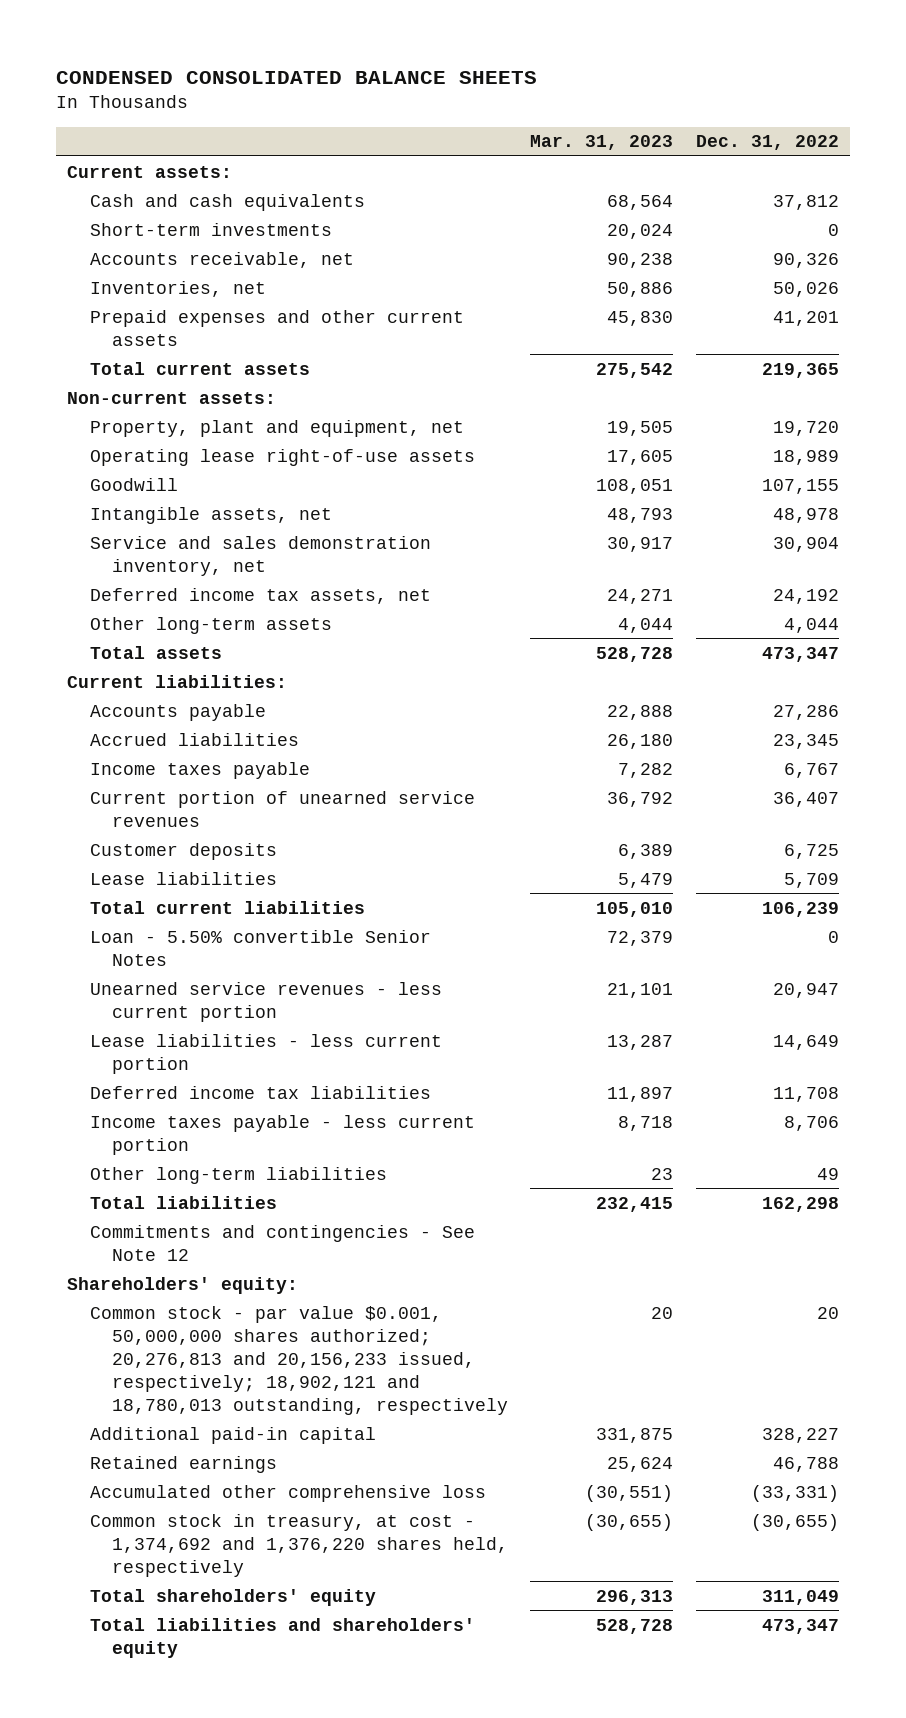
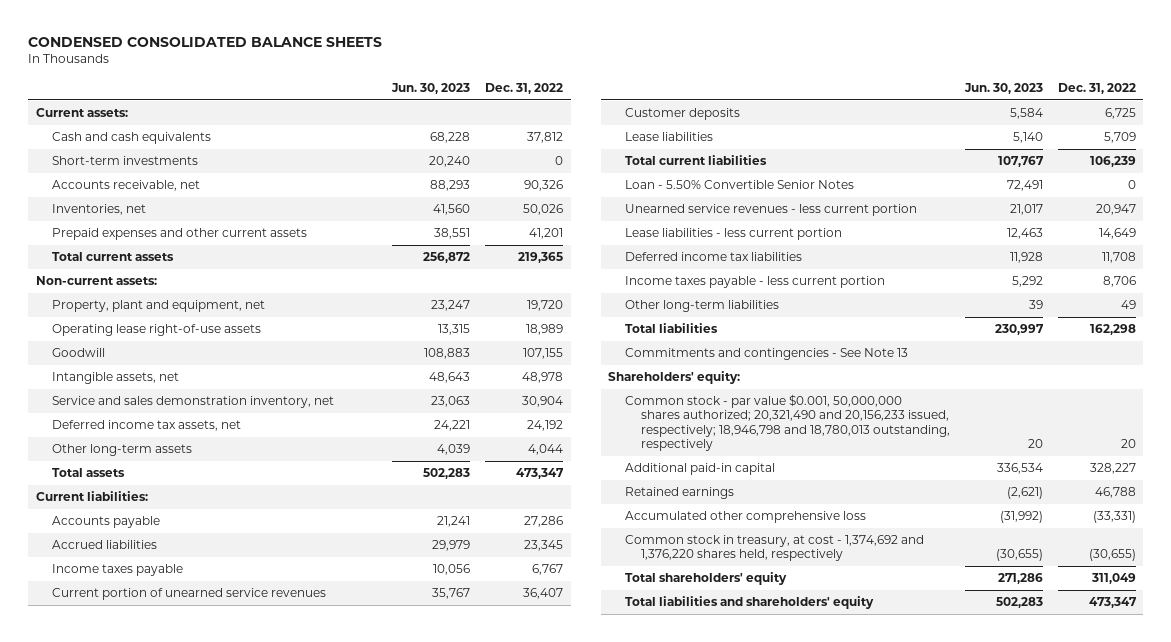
[530,135,674,151] Mar. 31, 2023 -> none
none -> [391,82,471,94] Jun. 30, 2023
[89,929,431,966] Loan - 5.50% convertible Senior Notes -> [624,180,854,190] Loan - 5.50% Convertible Senior Notes
[89,1224,475,1261] Commitments and contingencies - See Note 12 -> [624,348,908,361] Commitments and contingencies - See Note 13
[89,1305,509,1415] Common stock - par value $0.001, 50,000,000 shares authorized; 20,276,813 and 20,156,233 issued, respectively; 18,902,121 and 18,780,013 outstanding, respectively -> [624,394,951,451] Common stock - par value $0.001, 50,000,000 shares authorized; 20,321,490 and 20,156,233 issued, respectively; 18,946,798 and 18,780,013 outstanding, respectively

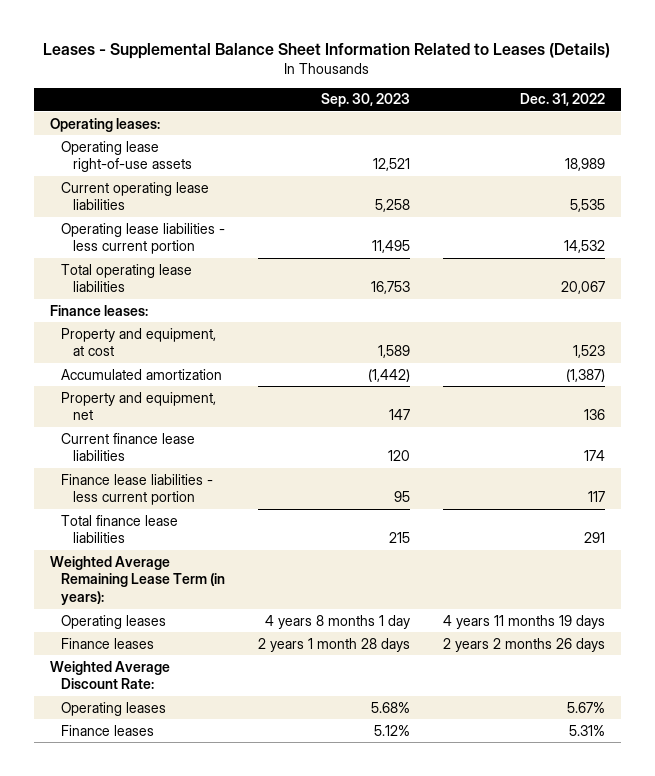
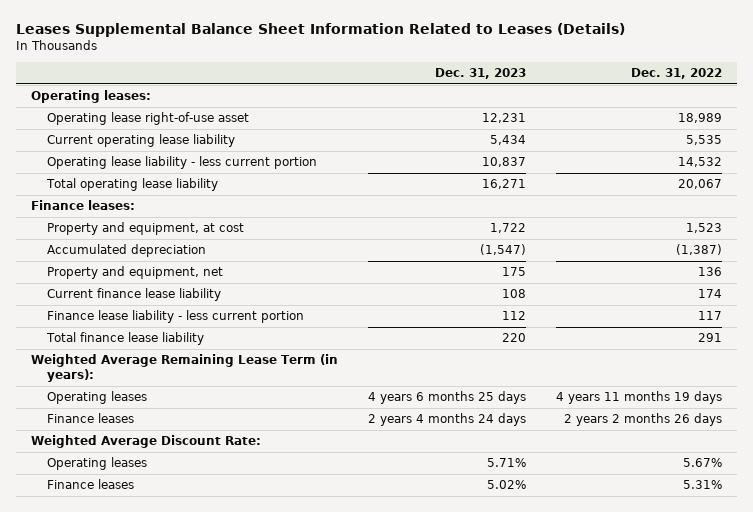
[43,43,611,60] Leases - Supplemental Balance Sheet Information Related to Leases (Details) -> [15,23,625,38] Leases Supplemental Balance Sheet Information Related to Leases (Details)
[321,93,411,108] Sep. 30, 2023 -> none
none -> [434,68,526,80] Dec. 31, 2023
[61,140,192,173] Operating lease right-of-use assets -> [46,112,249,126] Operating lease right-of-use asset
[61,181,210,211] Current operating lease liabilities -> [46,134,235,148] Current operating lease liability
[61,222,226,255] Operating lease liabilities - less current portion -> [46,156,317,170] Operating lease liability - less current portion
[61,263,193,293] Total operating lease liabilities -> [45,178,218,192] Total operating lease liability
[61,368,223,380] Accumulated amortization -> [46,244,206,258] Accumulated depreciation
[61,432,196,462] Current finance lease liabilities -> [46,288,221,302] Current finance lease liability
[61,473,214,506] Finance lease liabilities - less current portion -> [46,310,304,324] Finance lease liability - less current portion
[61,514,179,544] Total finance lease liabilities -> [45,332,204,346] Total finance lease liability

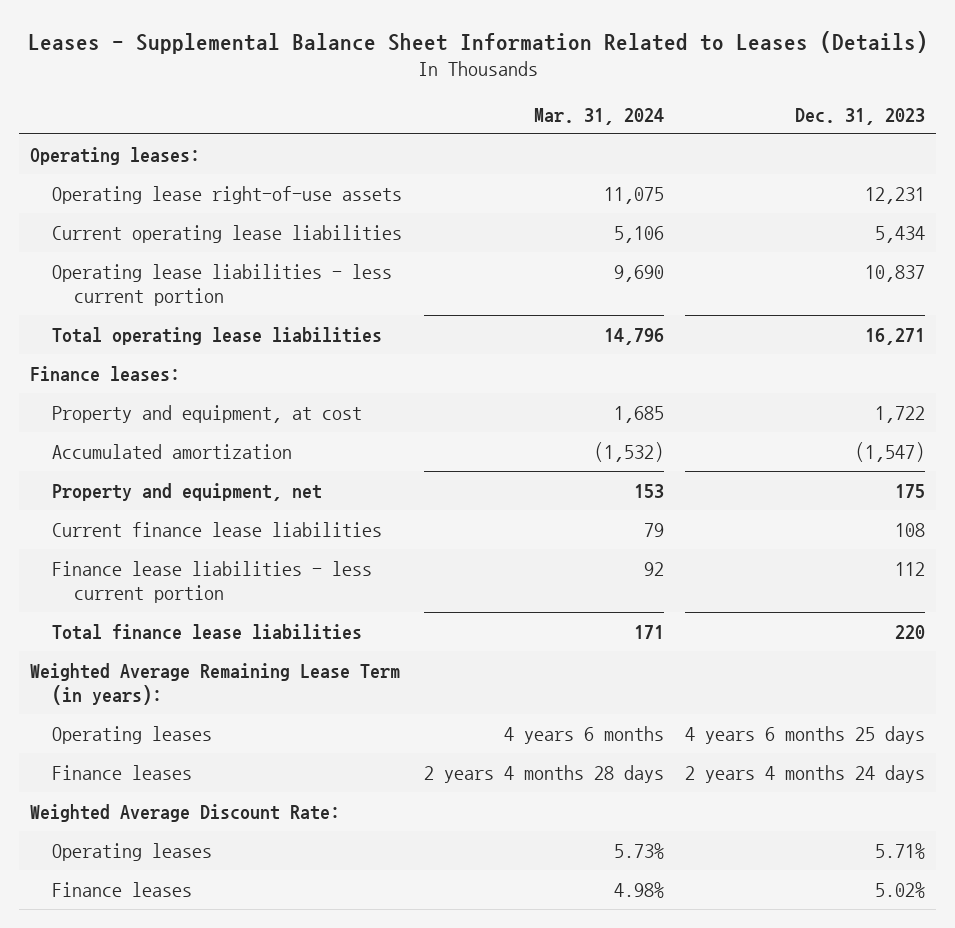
[15,23,625,38] Leases Supplemental Balance Sheet Information Related to Leases (Details) -> [27,31,928,55] Leases - Supplemental Balance Sheet Information Related to Leases (Details)
[631,68,723,80] Dec. 31, 2022 -> none
none -> [533,107,664,125] Mar. 31, 2024
[46,112,249,126] Operating lease right-of-use asset -> [51,185,402,204] Operating lease right-of-use assets
[46,134,235,148] Current operating lease liability -> [51,224,402,243] Current operating lease liabilities
[46,156,317,170] Operating lease liability - less current portion -> [51,263,392,306] Operating lease liabilities - less current portion
[45,178,218,192] Total operating lease liability -> [51,326,382,345] Total operating lease liabilities
[46,244,206,258] Accumulated depreciation -> [51,443,292,459] Accumulated amortization
[46,288,221,302] Current finance lease liability -> [51,521,382,537] Current finance lease liabilities
[46,310,304,324] Finance lease liability - less current portion -> [51,560,372,603] Finance lease liabilities - less current portion
[45,332,204,346] Total finance lease liability -> [51,623,362,640] Total finance lease liabilities

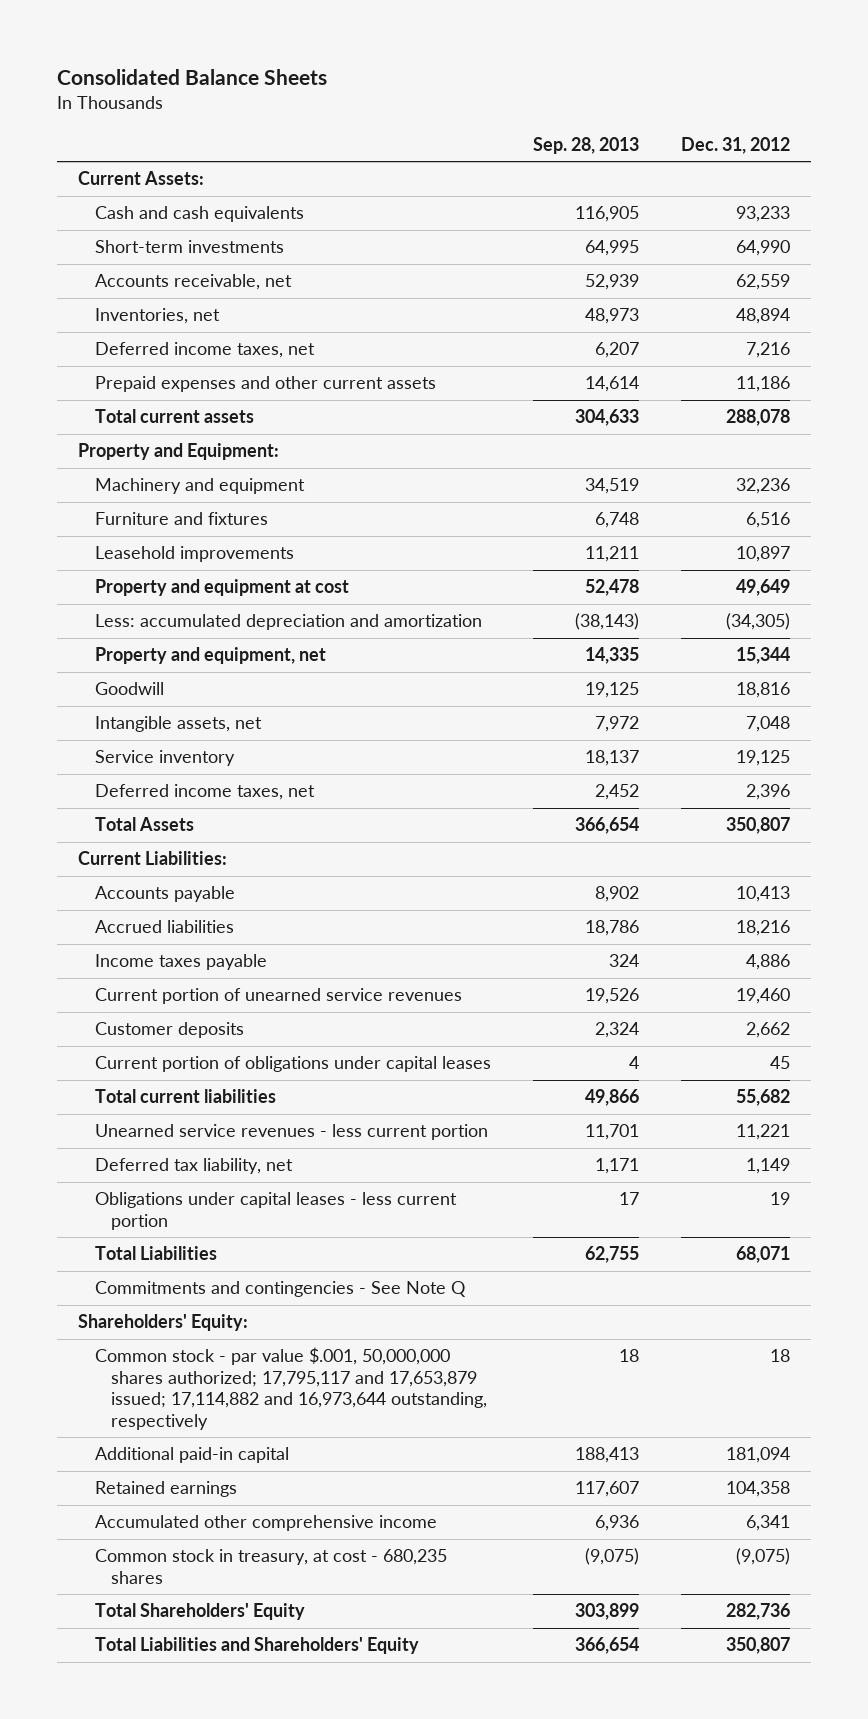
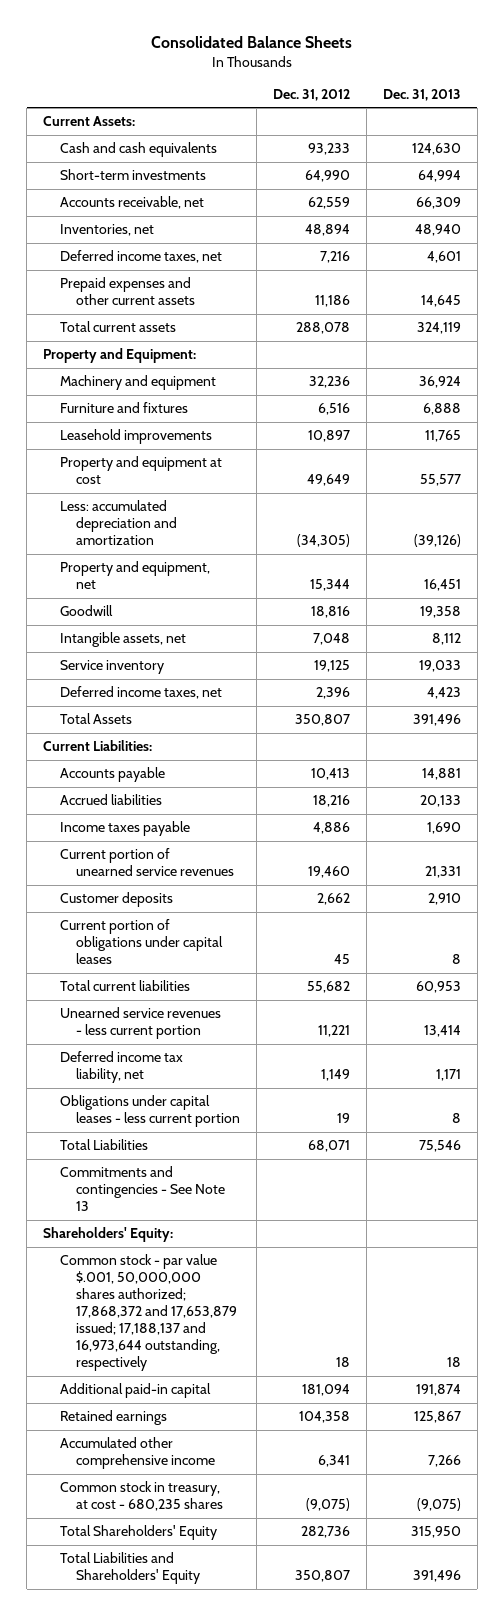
[532,137,639,155] Sep. 28, 2013 -> none
none -> [383,88,462,101] Dec. 31, 2013
[94,1158,293,1175] Deferred tax liability, net -> [59,1051,183,1084] Deferred income tax liability, net
[94,1281,466,1298] Commitments and contingencies - See Note Q -> [59,1166,226,1212] Commitments and contingencies - See Note 13
[94,1347,488,1430] Common stock - par value $.001, 50,000,000 shares authorized; 17,795,117 and 17,653,879 issued; 17,114,882 and 16,973,644 outstanding, respectively -> [59,1254,238,1372] Common stock - par value $.001, 50,000,000 shares authorized; 17,868,372 and 17,653,879 issued; 17,188,137 and 16,973,644 outstanding, respectively

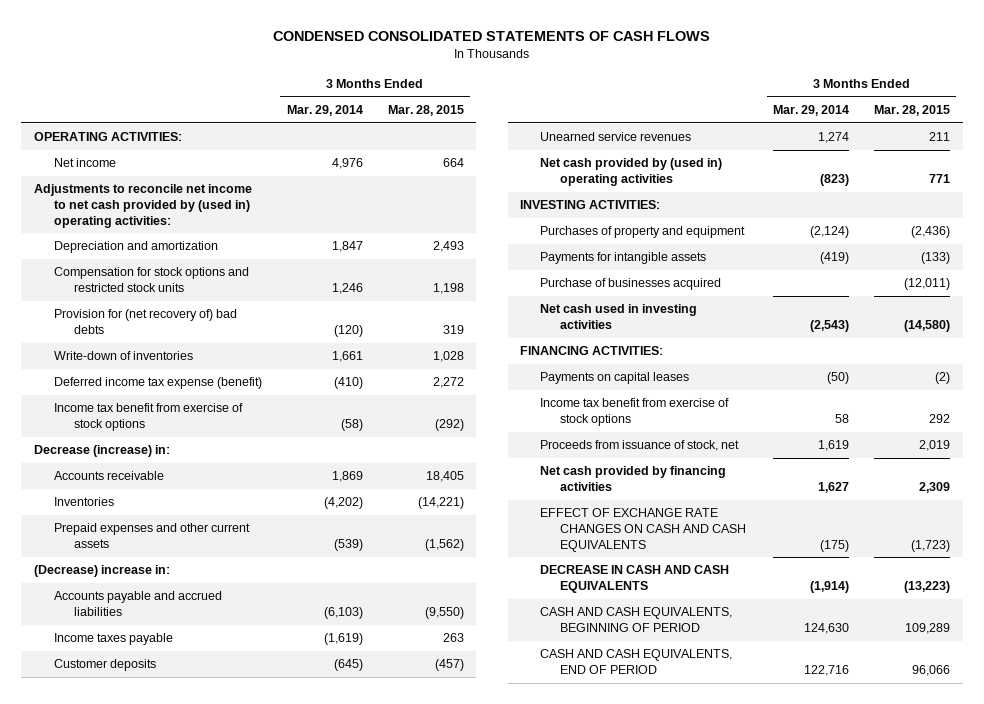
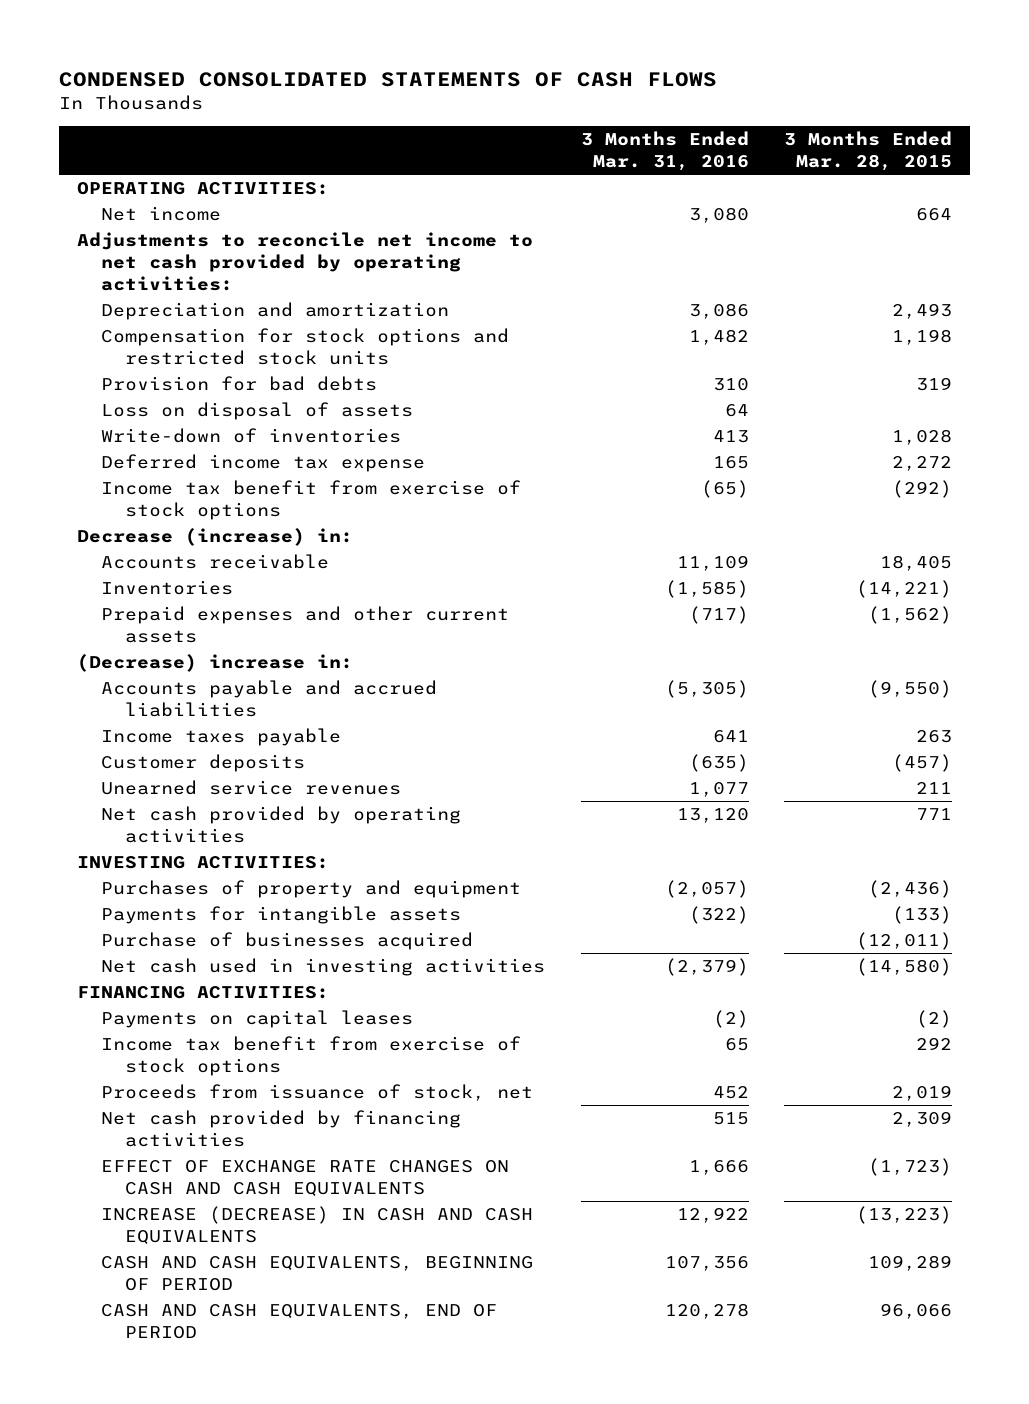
[286,105,363,117] Mar. 29, 2014 -> none
none -> [580,131,749,172] 3 Months Ended Mar. 31, 2016
[33,184,252,228] Adjustments to reconcile net income to net cash provided by (used in) operating activities: -> [77,232,534,292] Adjustments to reconcile net income to net cash provided by operating activities:
[53,309,237,335] Provision for (net recovery of) bad debts -> [101,376,378,392] Provision for bad debts
none -> [101,402,414,421] Loss on disposal of assets
[53,377,262,390] Deferred income tax expense (benefit) -> [101,454,426,473] Deferred income tax expense
[540,158,723,187] Net cash provided by (used in) operating activities -> [101,806,462,844] Net cash provided by operating activities
[540,565,730,594] DECREASE IN CASH AND CASH EQUIVALENTS -> [101,1206,534,1245] INCREASE (DECREASE) IN CASH AND CASH EQUIVALENTS

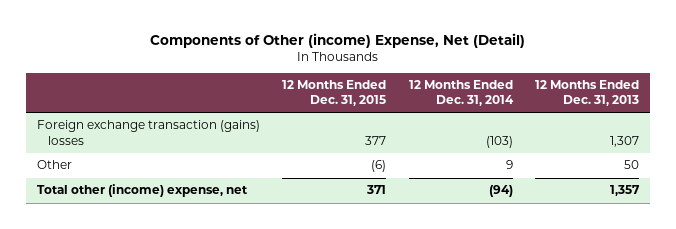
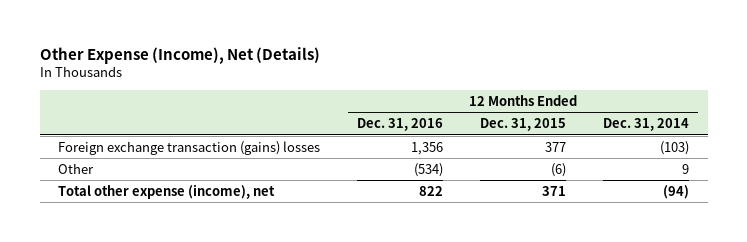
[150,32,526,48] Components of Other (income) Expense, Net (Detail) -> [39,46,320,64] Other Expense (Income), Net (Details)
[535,79,640,107] 12 Months Ended Dec. 31, 2013 -> none
none -> [357,118,444,132] Dec. 31, 2016
[37,184,249,198] Total other (income) expense, net -> [58,183,276,199] Total other expense (income), net

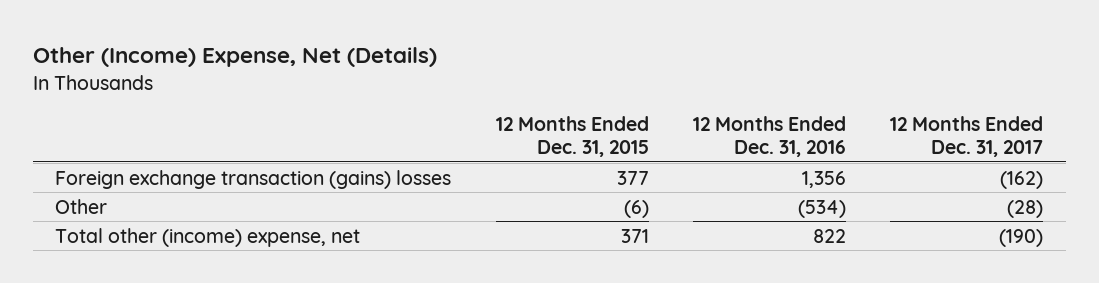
[39,46,320,64] Other Expense (Income), Net (Details) -> [33,47,438,68] Other (Income) Expense, Net (Details)
[603,118,690,132] Dec. 31, 2014 -> none
none -> [890,115,1044,158] 12 Months Ended Dec. 31, 2017
[58,183,276,199] Total other expense (income), net -> [55,227,361,247] Total other (income) expense, net

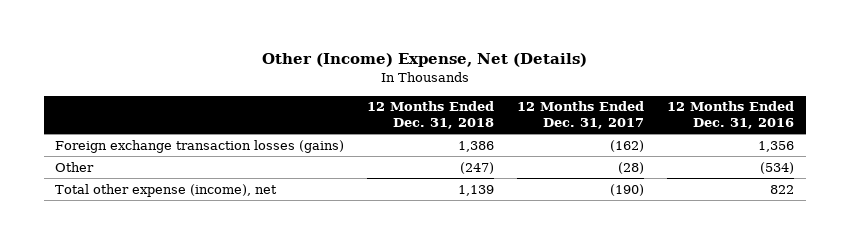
[495,115,649,158] 12 Months Ended Dec. 31, 2015 -> none
none -> [367,101,495,130] 12 Months Ended Dec. 31, 2018
[55,169,452,189] Foreign exchange transaction (gains) losses -> [55,139,345,153] Foreign exchange transaction losses (gains)
[55,227,361,247] Total other (income) expense, net -> [55,183,278,197] Total other expense (income), net

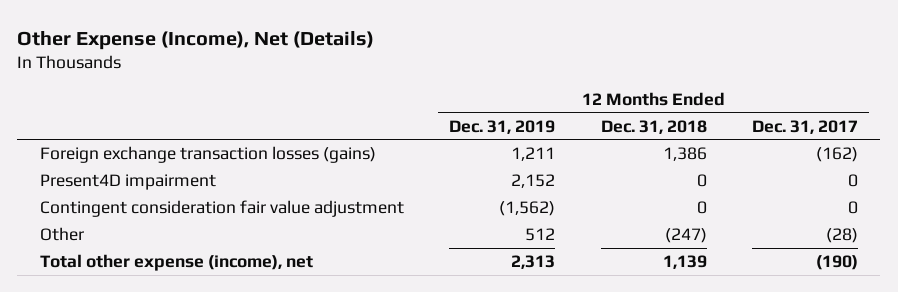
[261,53,587,68] Other (Income) Expense, Net (Details) -> [17,30,375,50] Other Expense (Income), Net (Details)
[667,101,795,130] 12 Months Ended Dec. 31, 2016 -> none
none -> [449,119,556,134] Dec. 31, 2019
none -> [40,174,217,191] Present4D impairment
none -> [40,200,405,218] Contingent consideration fair value adjustment

